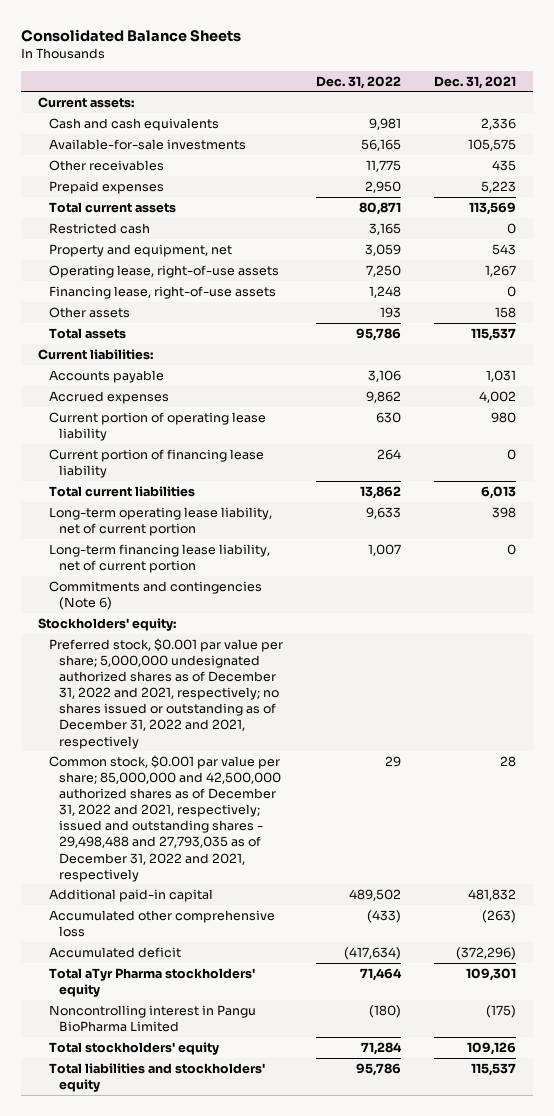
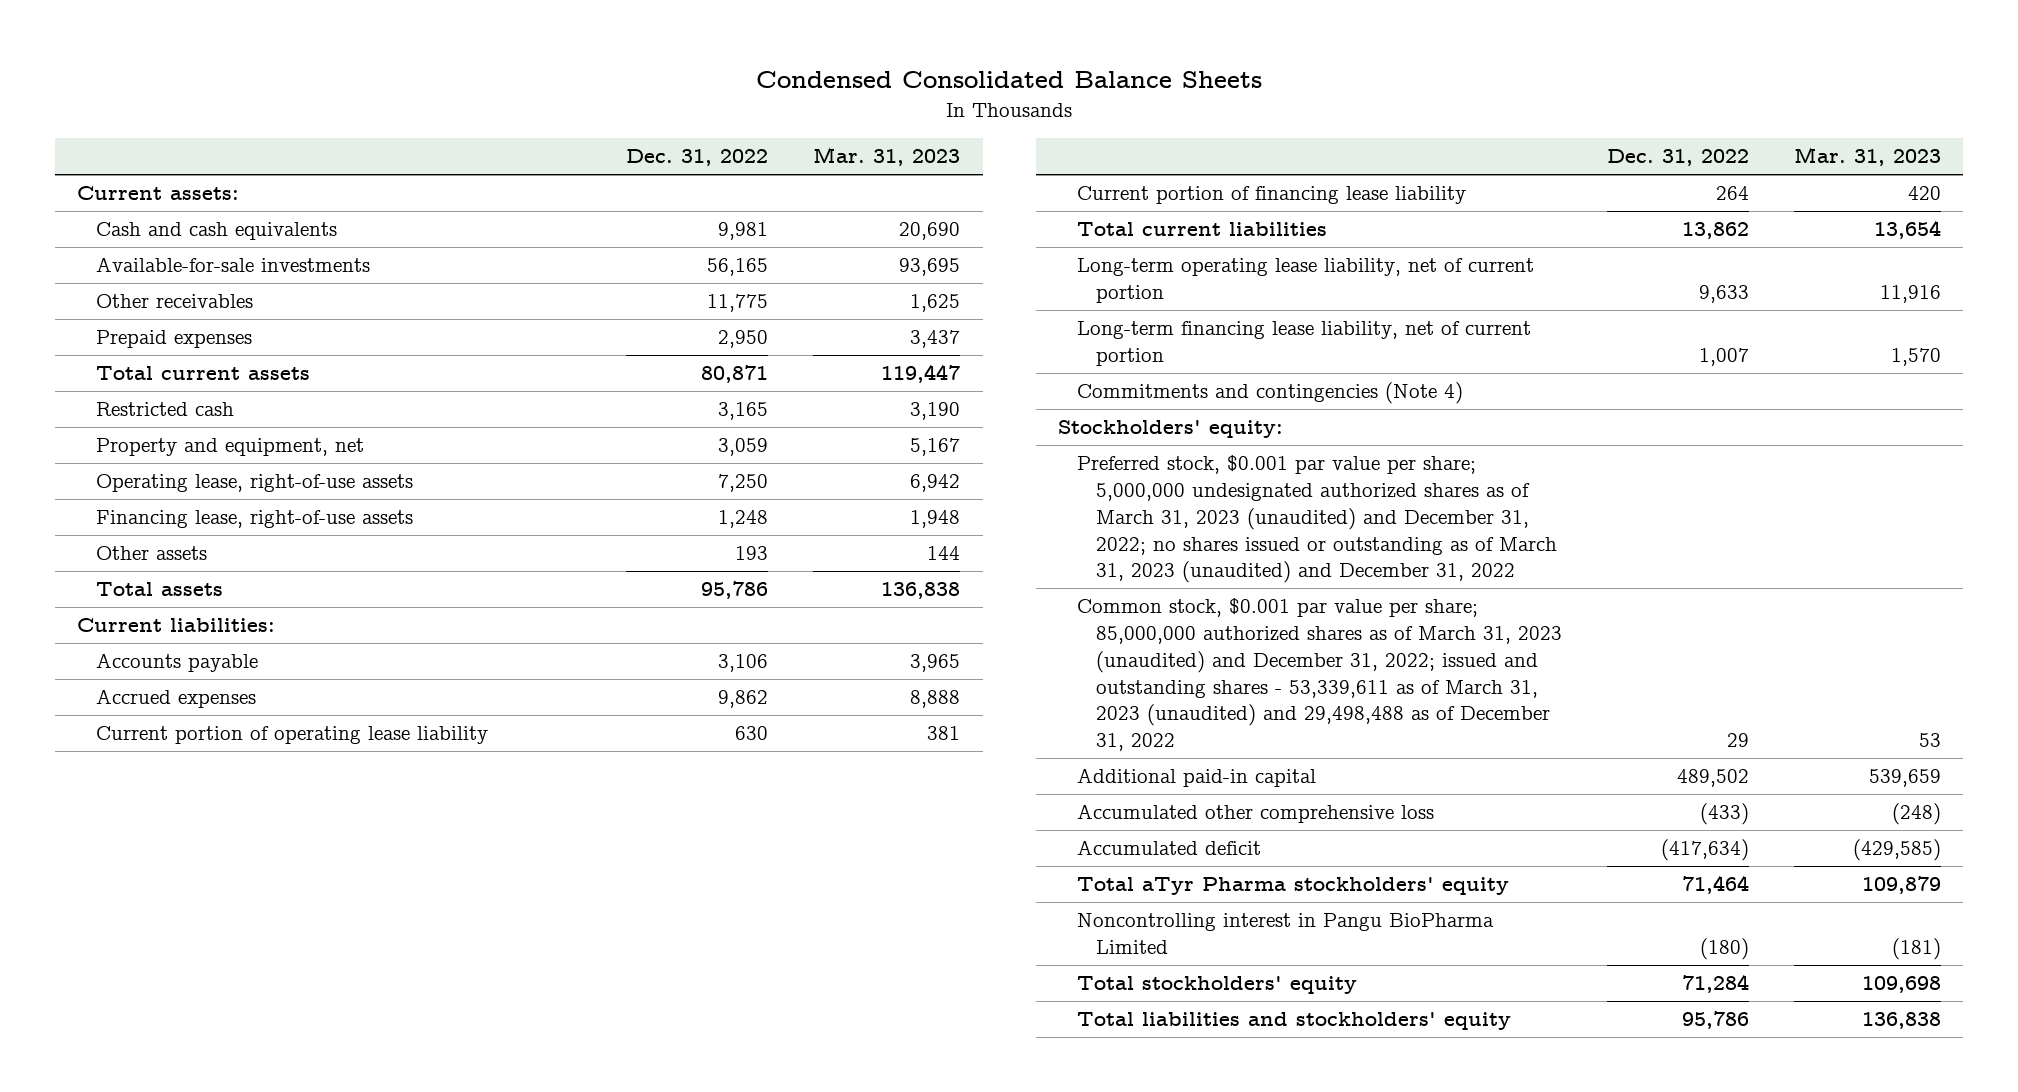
[21,28,242,42] Consolidated Balance Sheets -> [756,70,1263,88] Condensed Consolidated Balance Sheets
[433,75,516,89] Dec. 31, 2021 -> none
none -> [813,147,961,167] Mar. 31, 2023
[48,580,262,611] Commitments and contingencies (Note 6) -> [1077,382,1464,405] Commitments and contingencies (Note 4)
[48,637,283,749] Preferred stock, $0.001 par value per share; 5,000,000 undesignated authorized shares as of December 31, 2022 and 2021, respectively; no shares issued or outstanding as of December 31, 2022 and 2021, respectively -> [1077,455,1558,584] Preferred stock, $0.001 par value per share; 5,000,000 undesignated authorized shares as of March 31, 2023 (unaudited) and December 31, 2022; no shares issued or outstanding as of March 31, 2023 (unaudited) and December 31, 2022
[48,754,282,882] Common stock, $0.001 par value per share; 85,000,000 and 42,500,000 authorized shares as of December 31, 2022 and 2021, respectively; issued and outstanding shares - 29,498,488 and 27,793,035 as of December 31, 2022 and 2021, respectively -> [1077,598,1563,751] Common stock, $0.001 par value per share; 85,000,000 authorized shares as of March 31, 2023 (unaudited) and December 31, 2022; issued and outstanding shares - 53,339,611 as of March 31, 2023 (unaudited) and 29,498,488 as of December 31, 2022

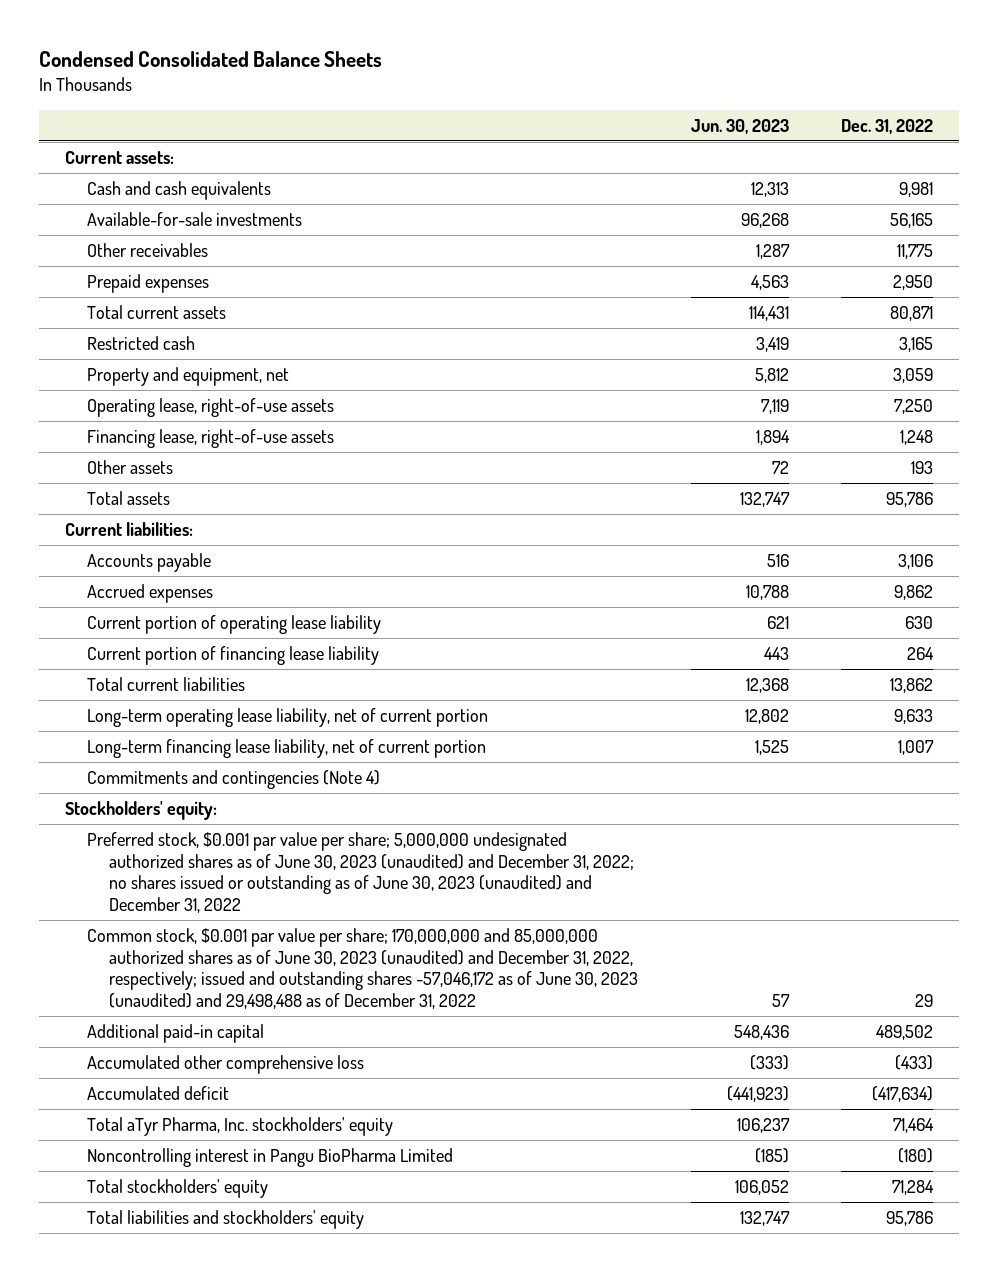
[813,147,961,167] Mar. 31, 2023 -> none
none -> [690,118,789,134] Jun. 30, 2023
[1077,455,1558,584] Preferred stock, $0.001 par value per share; 5,000,000 undesignated authorized shares as of March 31, 2023 (unaudited) and December 31, 2022; no shares issued or outstanding as of March 31, 2023 (unaudited) and December 31, 2022 -> [87,832,635,914] Preferred stock, $0.001 par value per share; 5,000,000 undesignated authorized shares as of June 30, 2023 (unaudited) and December 31, 2022; no shares issued or outstanding as of June 30, 2023 (unaudited) and December 31, 2022
[1077,598,1563,751] Common stock, $0.001 par value per share; 85,000,000 authorized shares as of March 31, 2023 (unaudited) and December 31, 2022; issued and outstanding shares - 53,339,611 as of March 31, 2023 (unaudited) and 29,498,488 as of December 31, 2022 -> [87,928,639,1010] Common stock, $0.001 par value per share; 170,000,000 and 85,000,000 authorized shares as of June 30, 2023 (unaudited) and December 31, 2022, respectively; issued and outstanding shares -57,046,172 as of June 30, 2023 (unaudited) and 29,498,488 as of December 31, 2022
[1077,877,1510,896] Total aTyr Pharma stockholders' equity -> [87,1117,394,1137] Total aTyr Pharma, Inc. stockholders' equity

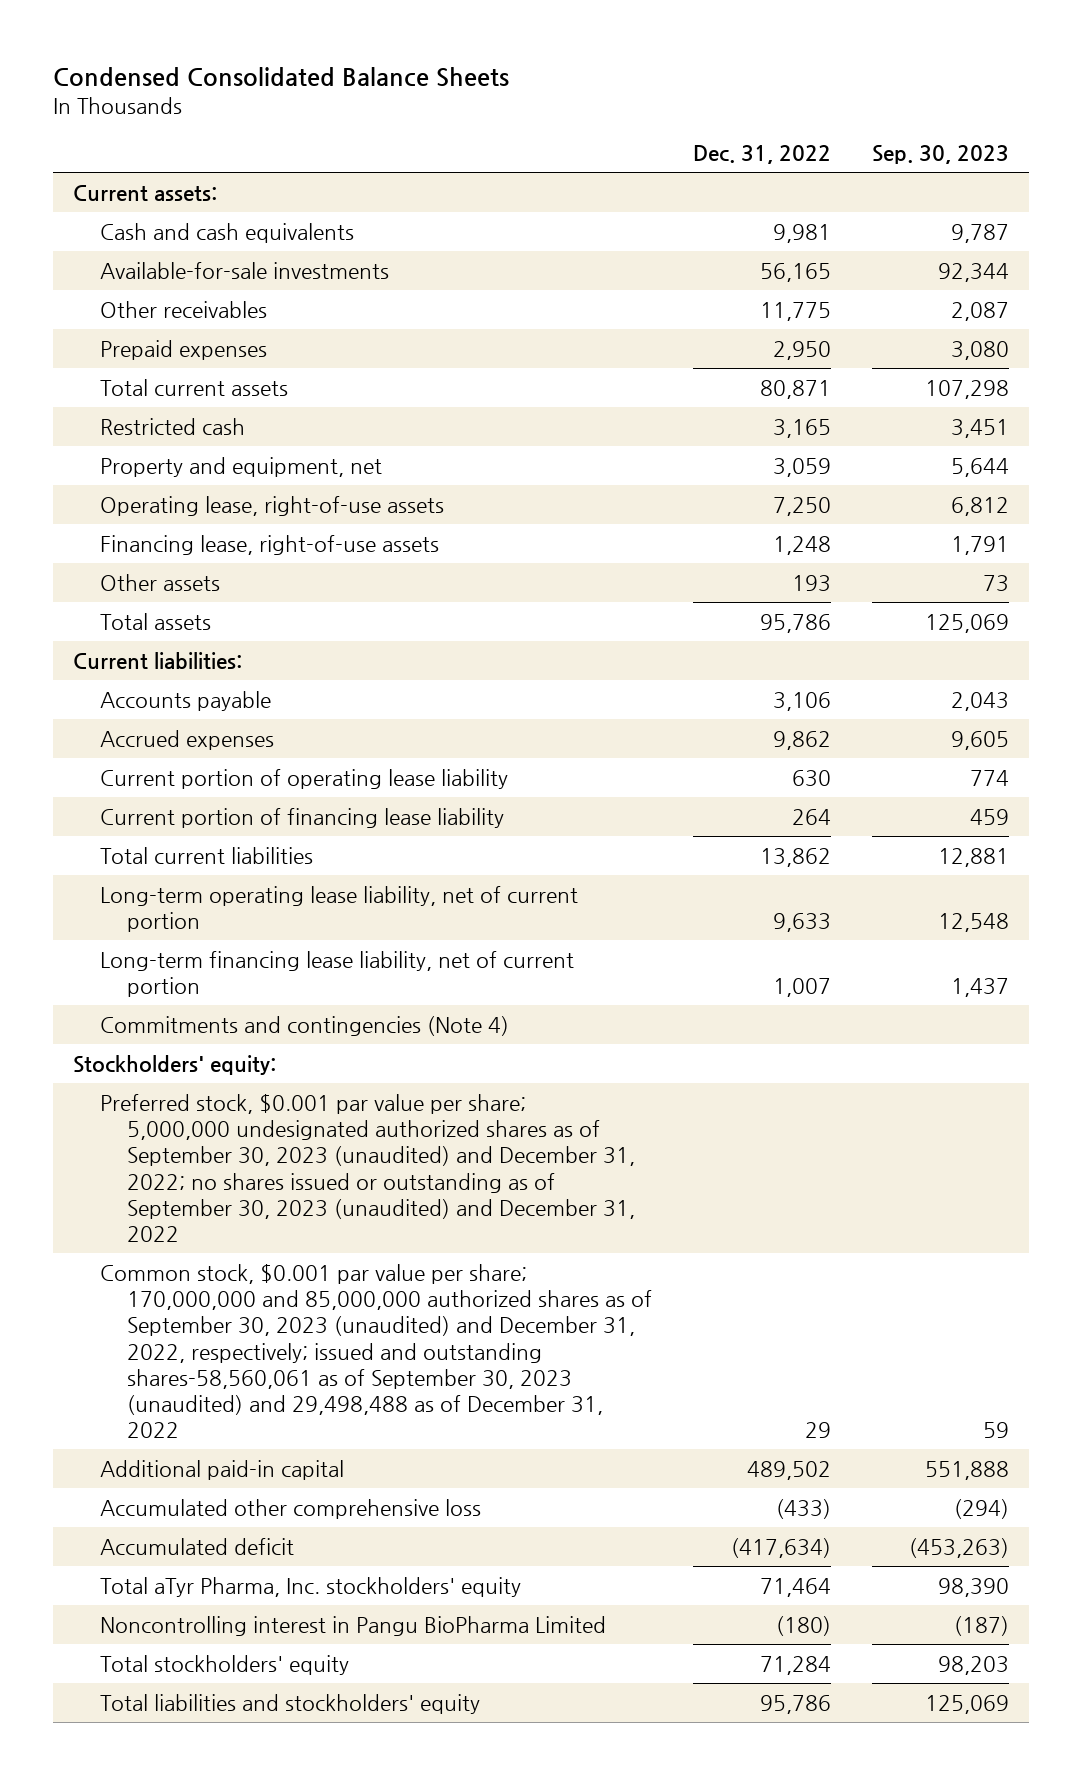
[690,118,789,134] Jun. 30, 2023 -> none
none -> [871,145,1009,165] Sep. 30, 2023
[87,832,635,914] Preferred stock, $0.001 par value per share; 5,000,000 undesignated authorized shares as of June 30, 2023 (unaudited) and December 31, 2022; no shares issued or outstanding as of June 30, 2023 (unaudited) and December 31, 2022 -> [100,1093,636,1243] Preferred stock, $0.001 par value per share; 5,000,000 undesignated authorized shares as of September 30, 2023 (unaudited) and December 31, 2022; no shares issued or outstanding as of September 30, 2023 (unaudited) and December 31, 2022
[87,928,639,1010] Common stock, $0.001 par value per share; 170,000,000 and 85,000,000 authorized shares as of June 30, 2023 (unaudited) and December 31, 2022, respectively; issued and outstanding shares -57,046,172 as of June 30, 2023 (unaudited) and 29,498,488 as of December 31, 2022 -> [100,1263,653,1439] Common stock, $0.001 par value per share; 170,000,000 and 85,000,000 authorized shares as of September 30, 2023 (unaudited) and December 31, 2022, respectively; issued and outstanding shares-58,560,061 as of September 30, 2023 (unaudited) and 29,498,488 as of December 31, 2022

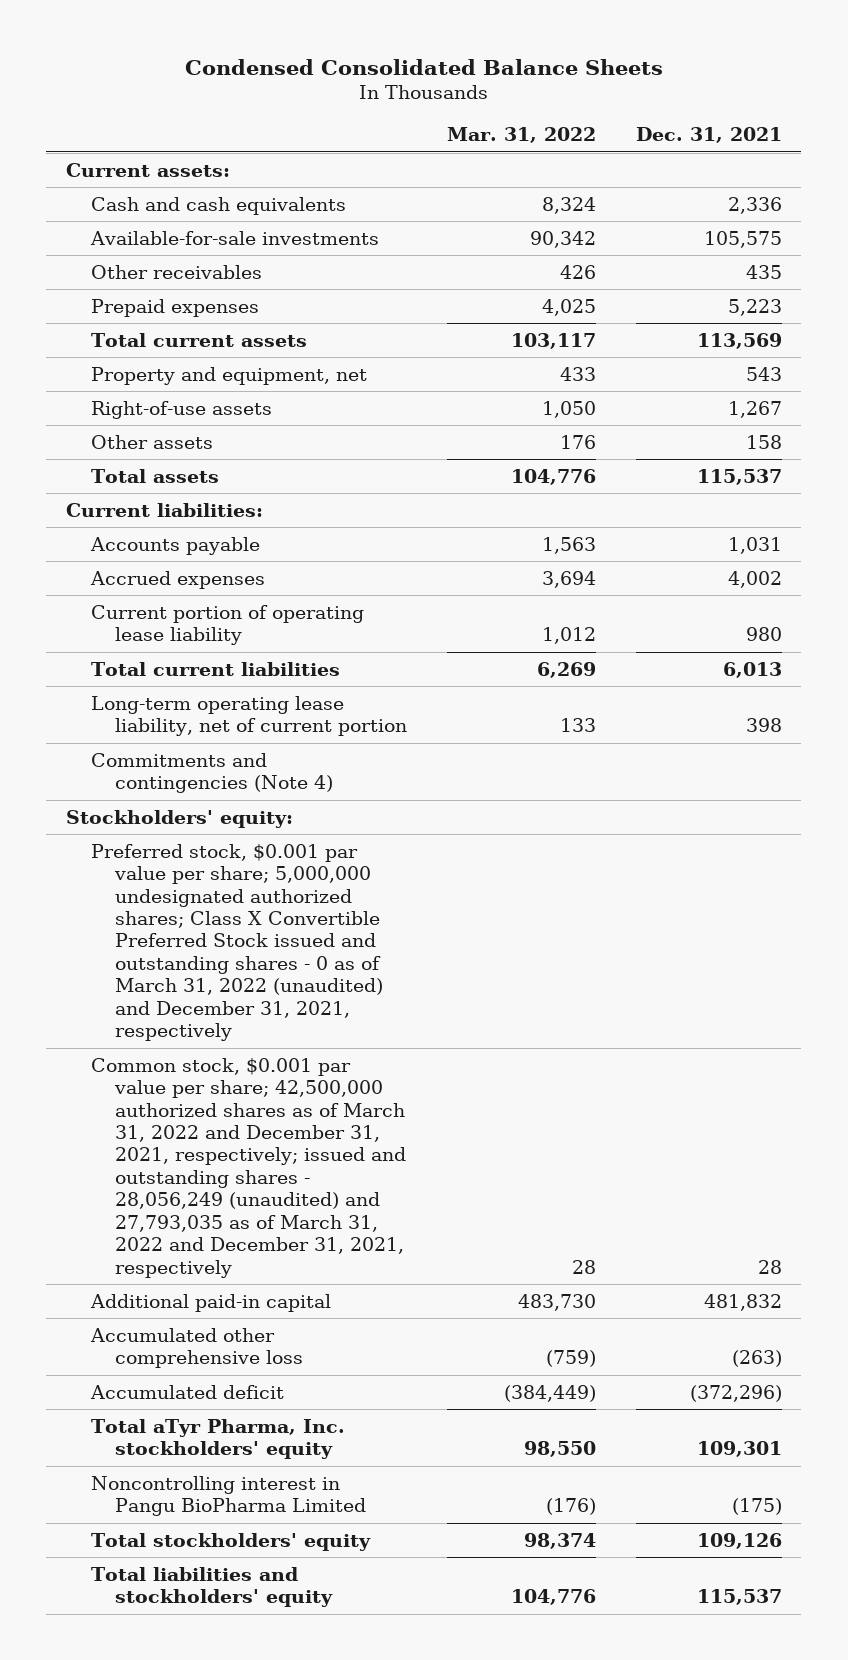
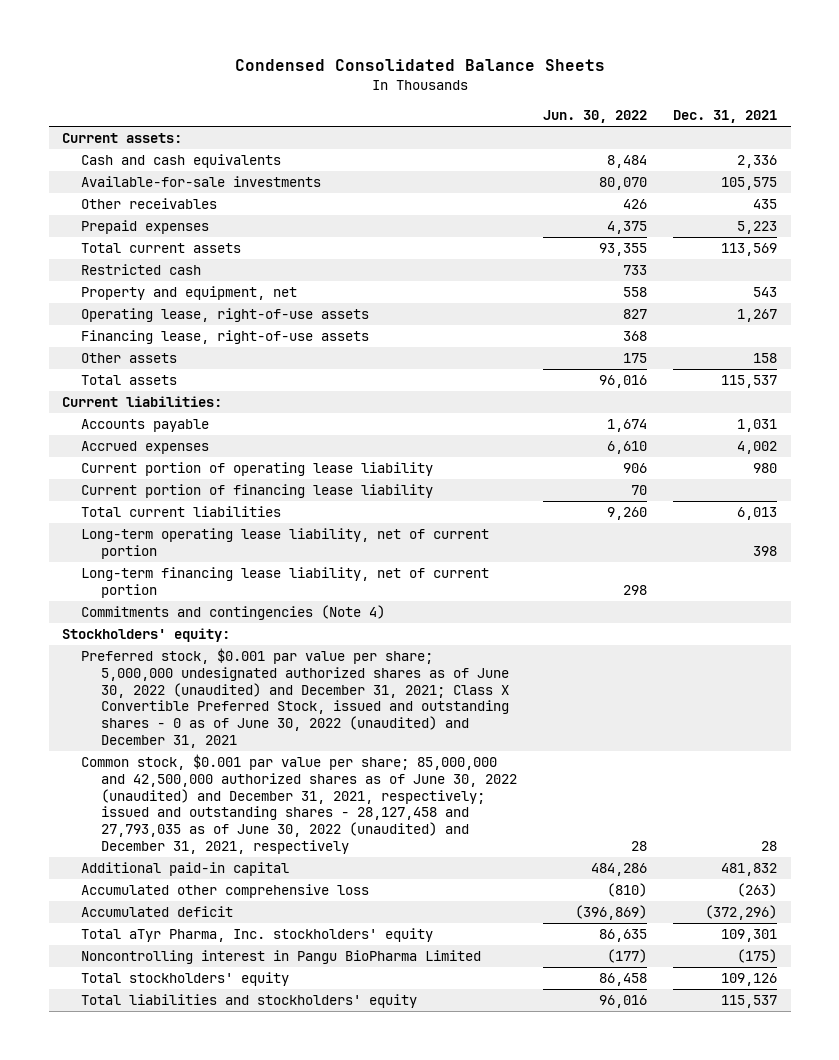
[446,127,596,144] Mar. 31, 2022 -> none
none -> [543,110,648,124] Jun. 30, 2022
none -> [81,264,202,276] Restricted cash
[90,400,272,419] Right-of-use assets -> [81,308,370,323] Operating lease, right-of-use assets
none -> [81,330,370,345] Financing lease, right-of-use assets
none -> [81,484,434,499] Current portion of financing lease liability
none -> [81,567,490,598] Long-term financing lease liability, net of current portion
[90,843,384,1042] Preferred stock, $0.001 par value per share; 5,000,000 undesignated authorized shares; Class X Convertible Preferred Stock issued and outstanding shares - 0 as of March 31, 2022 (unaudited) and December 31, 2021, respectively -> [81,648,509,748] Preferred stock, $0.001 par value per share; 5,000,000 undesignated authorized shares as of June 30, 2022 (unaudited) and December 31, 2021; Class X Convertible Preferred Stock, issued and outstanding shares - 0 as of June 30, 2022 (unaudited) and December 31, 2021
[90,1057,407,1278] Common stock, $0.001 par value per share; 42,500,000 authorized shares as of March 31, 2022 and December 31, 2021, respectively; issued and outstanding shares - 28,056,249 (unaudited) and 27,793,035 as of March 31, 2022 and December 31, 2021, respectively -> [81,754,517,854] Common stock, $0.001 par value per share; 85,000,000 and 42,500,000 authorized shares as of June 30, 2022 (unaudited) and December 31, 2021, respectively; issued and outstanding shares - 28,127,458 and 27,793,035 as of June 30, 2022 (unaudited) and December 31, 2021, respectively

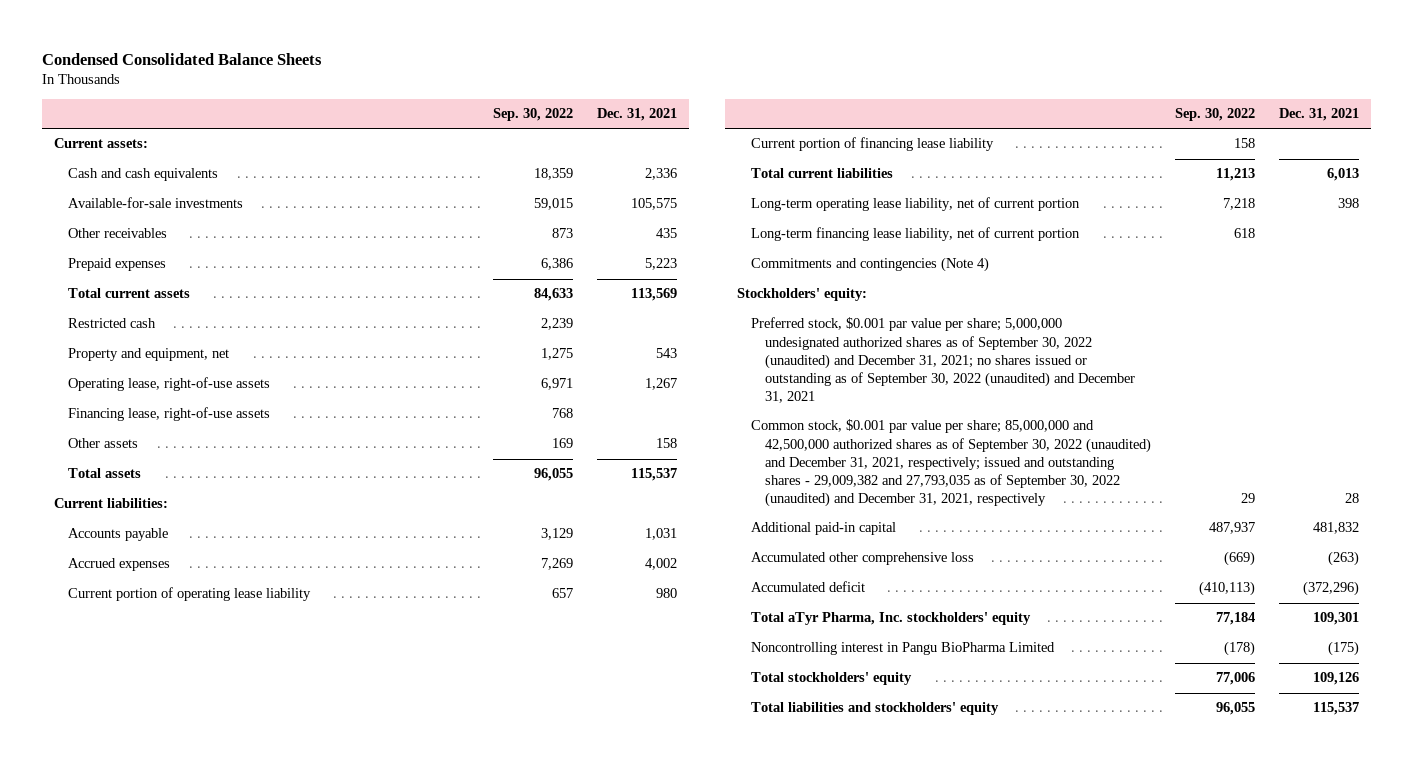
[543,110,648,124] Jun. 30, 2022 -> none
none -> [492,108,573,122] Sep. 30, 2022
[81,648,509,748] Preferred stock, $0.001 par value per share; 5,000,000 undesignated authorized shares as of June 30, 2022 (unaudited) and December 31, 2021; Class X Convertible Preferred Stock, issued and outstanding shares - 0 as of June 30, 2022 (unaudited) and December 31, 2021 -> [750,317,1135,403] Preferred stock, $0.001 par value per share; 5,000,000 undesignated authorized shares as of September 30, 2022 (unaudited) and December 31, 2021; no shares issued or outstanding as of September 30, 2022 (unaudited) and December 31, 2021
[81,754,517,854] Common stock, $0.001 par value per share; 85,000,000 and 42,500,000 authorized shares as of June 30, 2022 (unaudited) and December 31, 2021, respectively; issued and outstanding shares - 28,127,458 and 27,793,035 as of June 30, 2022 (unaudited) and December 31, 2021, respectively -> [750,419,1151,507] Common stock, $0.001 par value per share; 85,000,000 and 42,500,000 authorized shares as of September 30, 2022 (unaudited) and December 31, 2021, respectively; issued and outstanding shares - 29,009,382 and 27,793,035 as of September 30, 2022 (unaudited) and December 31, 2021, respectively

